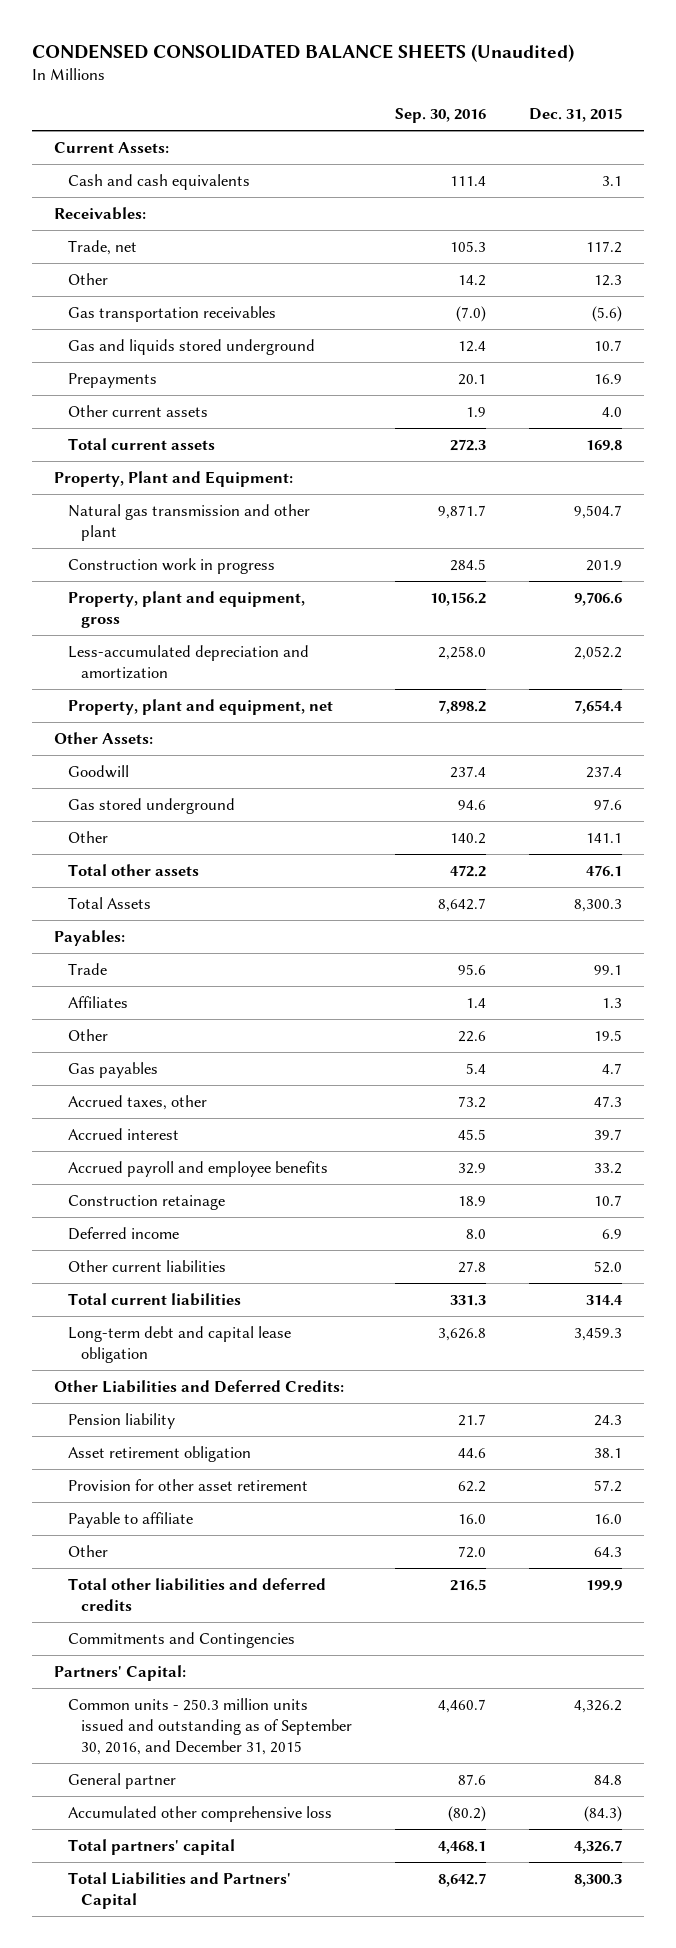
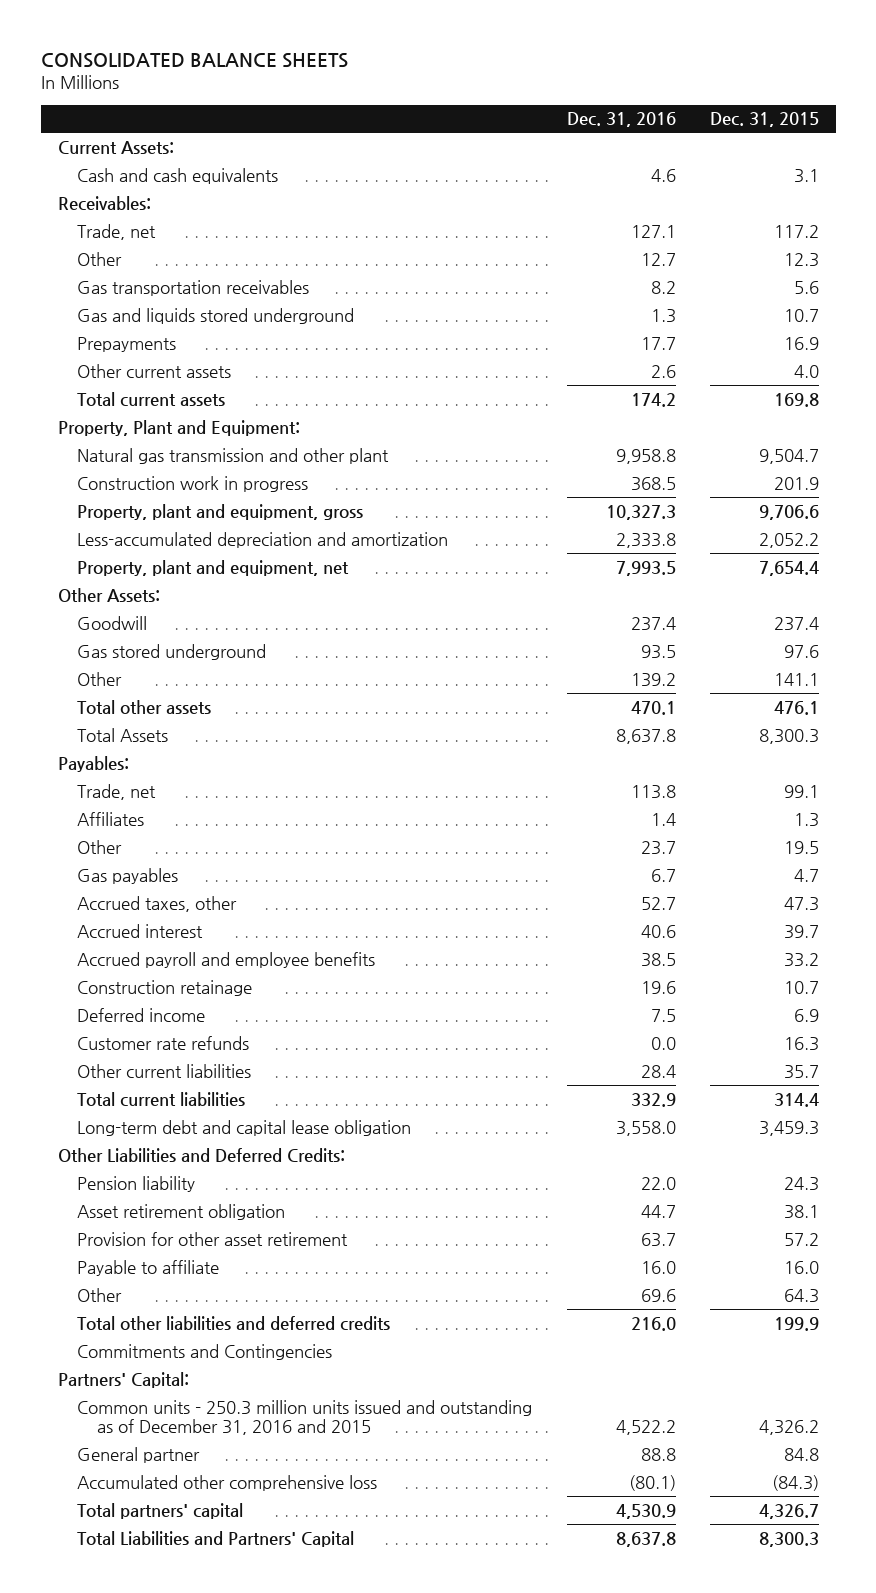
[32,43,575,62] CONDENSED CONSOLIDATED BALANCE SHEETS (Unaudited) -> [40,53,348,69] CONSOLIDATED BALANCE SHEETS
[395,107,487,123] Sep. 30, 2016 -> none
none -> [566,112,676,128] Dec. 31, 2016
[592,306,623,323] (5.6) -> [793,280,819,294] 5.6
[67,963,107,976] Trade -> [77,783,157,800] Trade, net
none -> [77,1035,250,1050] Customer rate refunds
[594,1261,623,1274] 52.0 -> [783,1064,819,1079] 35.7
[67,1698,353,1755] Common units - 250.3 million units issued and outstanding as of September 30, 2016, and December 31, 2015 -> [77,1399,533,1435] Common units - 250.3 million units issued and outstanding as of December 31, 2016 and 2015

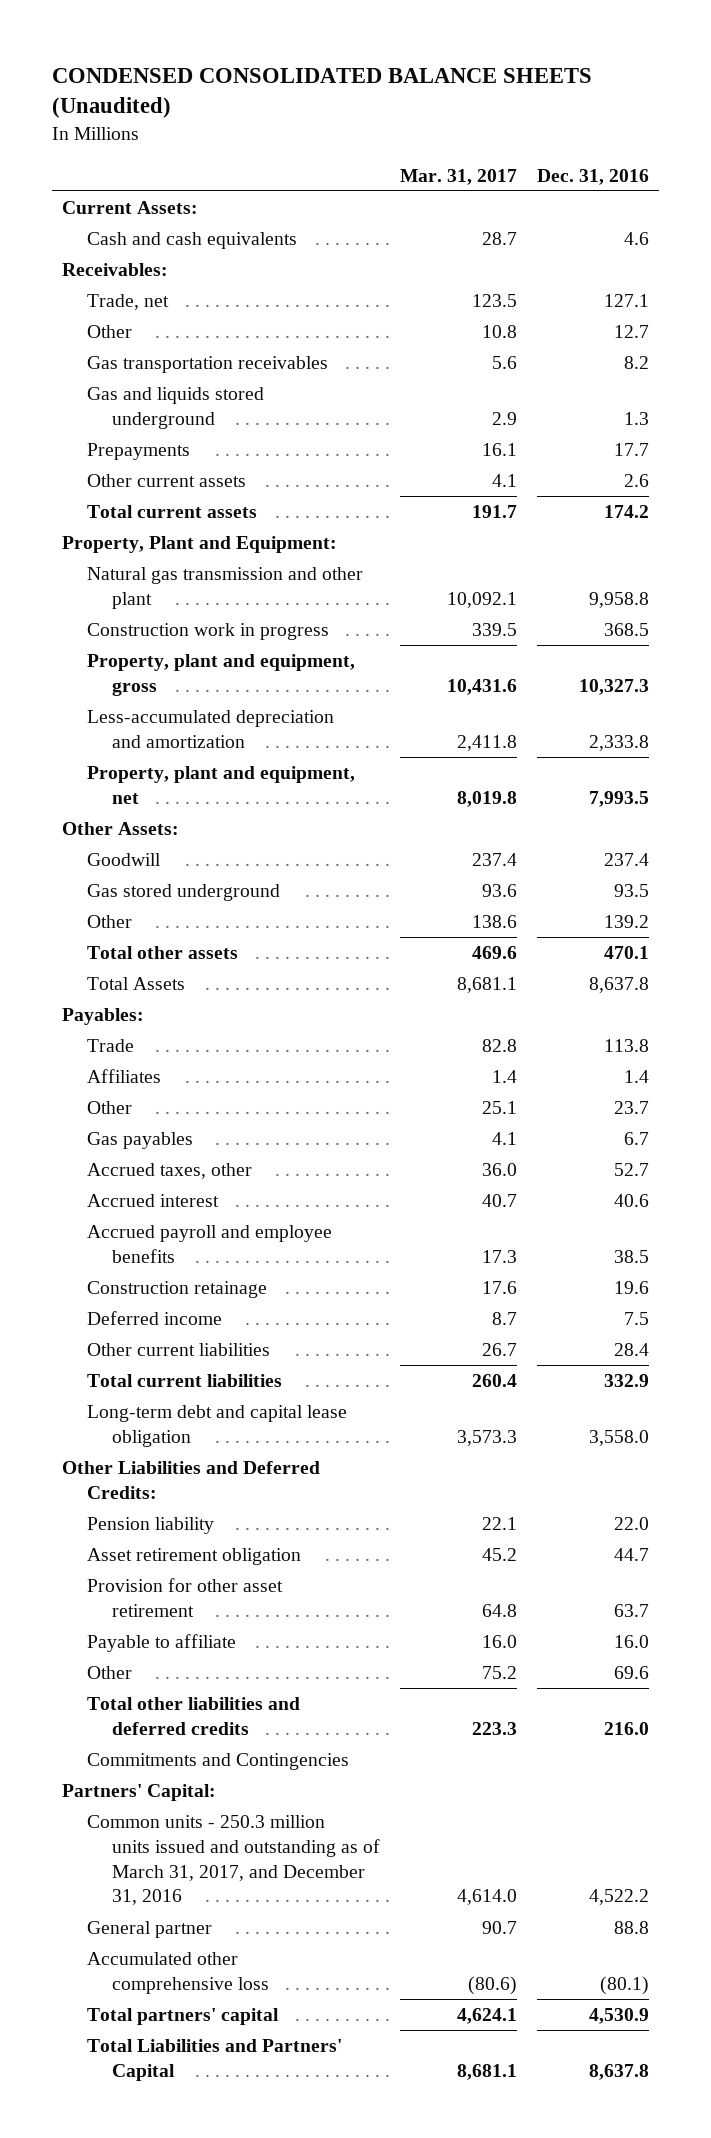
[40,53,348,69] CONSOLIDATED BALANCE SHEETS -> [51,67,592,119] CONDENSED CONSOLIDATED BALANCE SHEETS (Unaudited)
[709,112,819,128] Dec. 31, 2015 -> none
none -> [399,168,517,185] Mar. 31, 2017
[77,783,157,800] Trade, net -> [86,1039,134,1053] Trade
[77,1035,250,1050] Customer rate refunds -> none
[77,1399,533,1435] Common units - 250.3 million units issued and outstanding as of December 31, 2016 and 2015 -> [86,1815,380,1906] Common units - 250.3 million units issued and outstanding as of March 31, 2017, and December 31, 2016

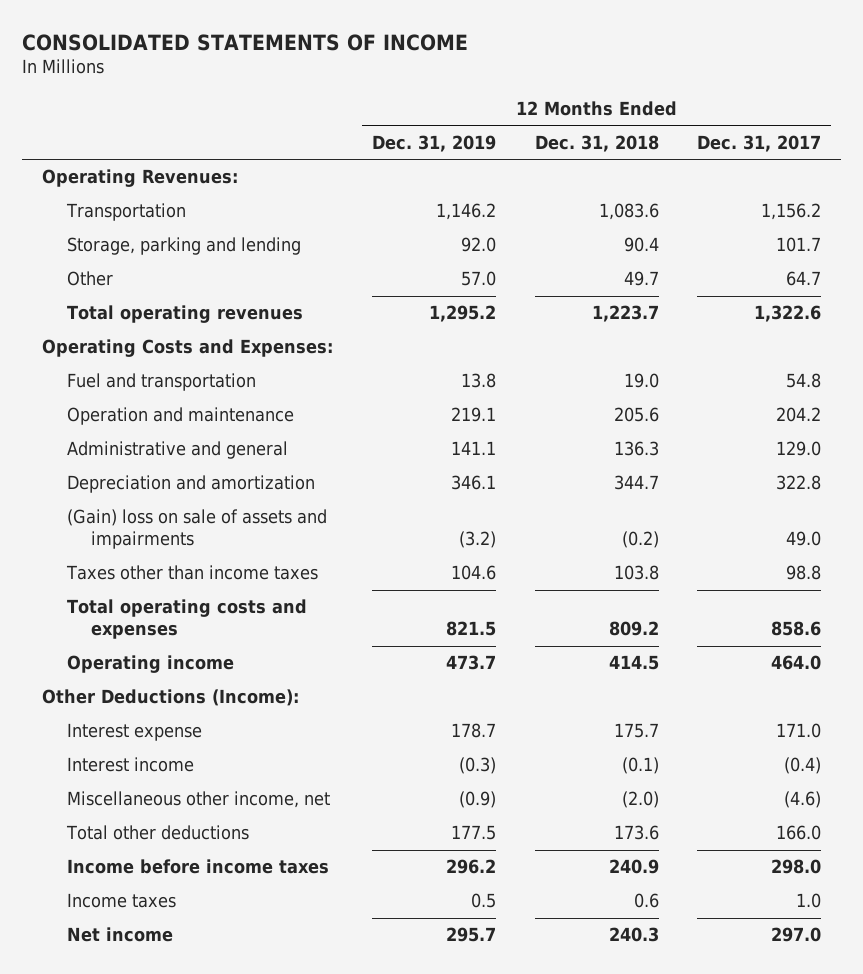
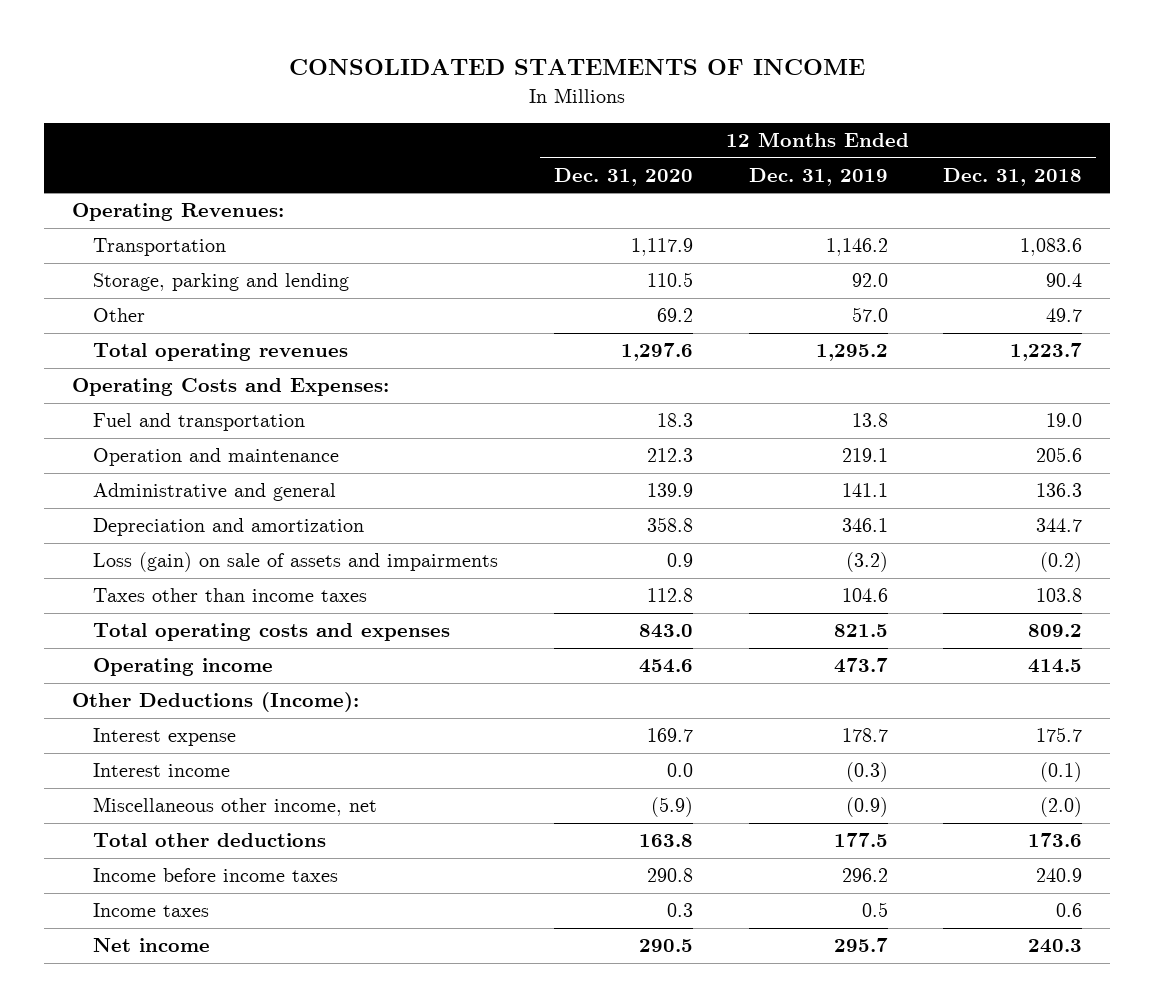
[697,134,822,152] Dec. 31, 2017 -> none
none -> [553,167,693,186] Dec. 31, 2020
[66,509,327,550] (Gain) loss on sale of assets and impairments -> [93,552,499,573] Loss (gain) on sale of assets and impairments

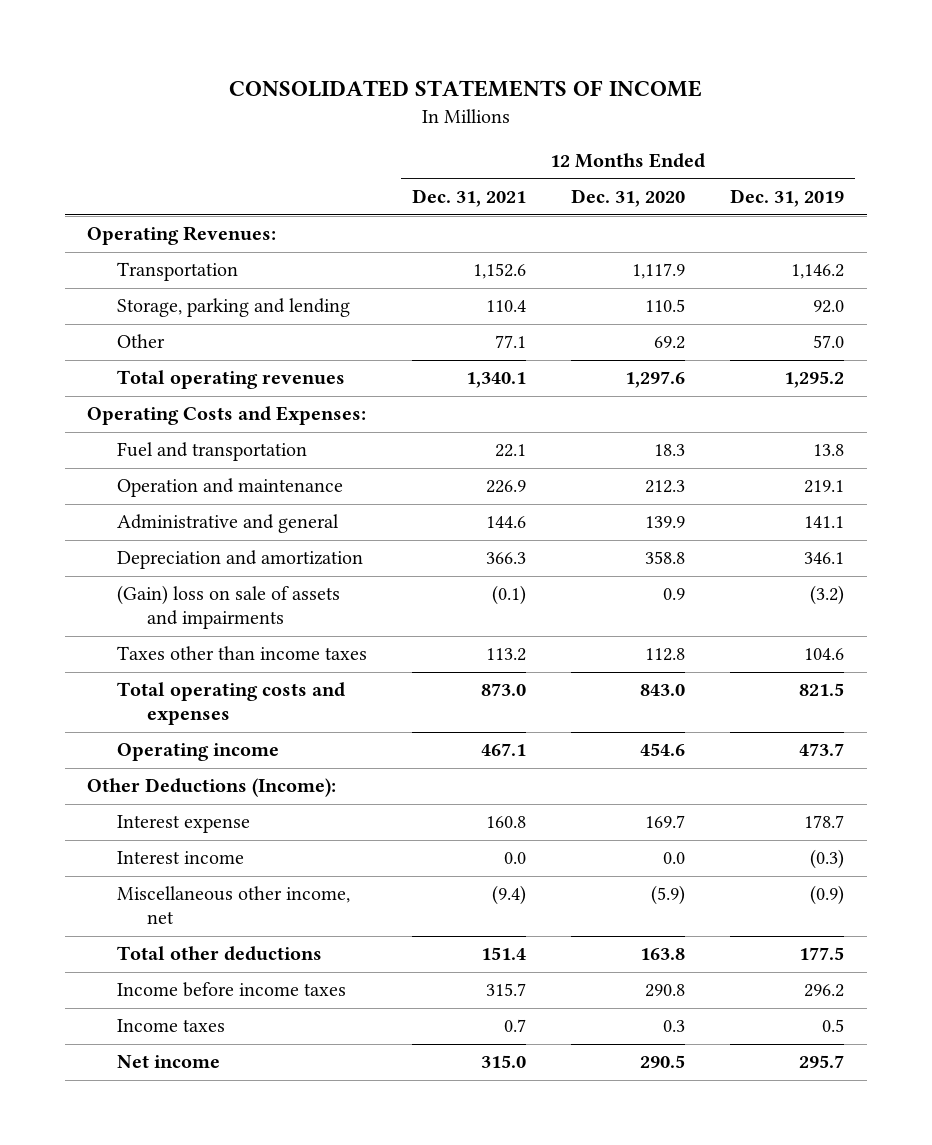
[943,167,1083,186] Dec. 31, 2018 -> none
none -> [412,189,527,208] Dec. 31, 2021
[93,552,499,573] Loss (gain) on sale of assets and impairments -> [117,585,341,630] (Gain) loss on sale of assets and impairments

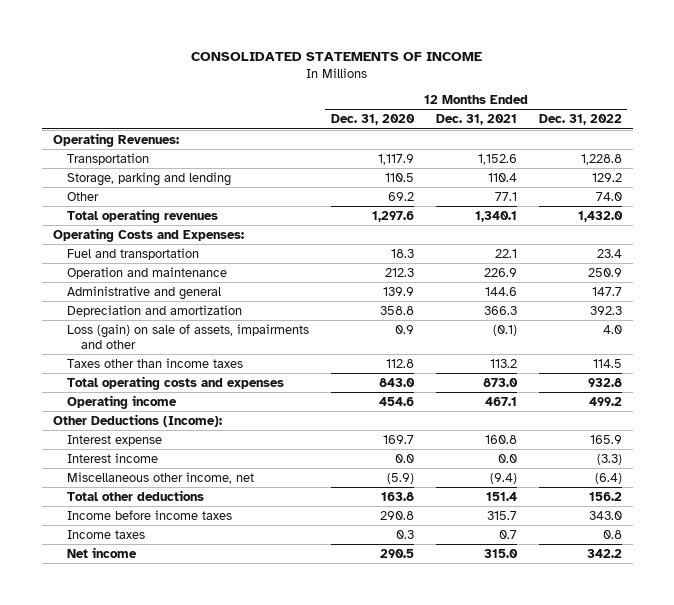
[730,189,845,208] Dec. 31, 2019 -> none
none -> [538,114,622,126] Dec. 31, 2022
[117,585,341,630] (Gain) loss on sale of assets and impairments -> [66,323,309,349] Loss (gain) on sale of assets, impairments and other

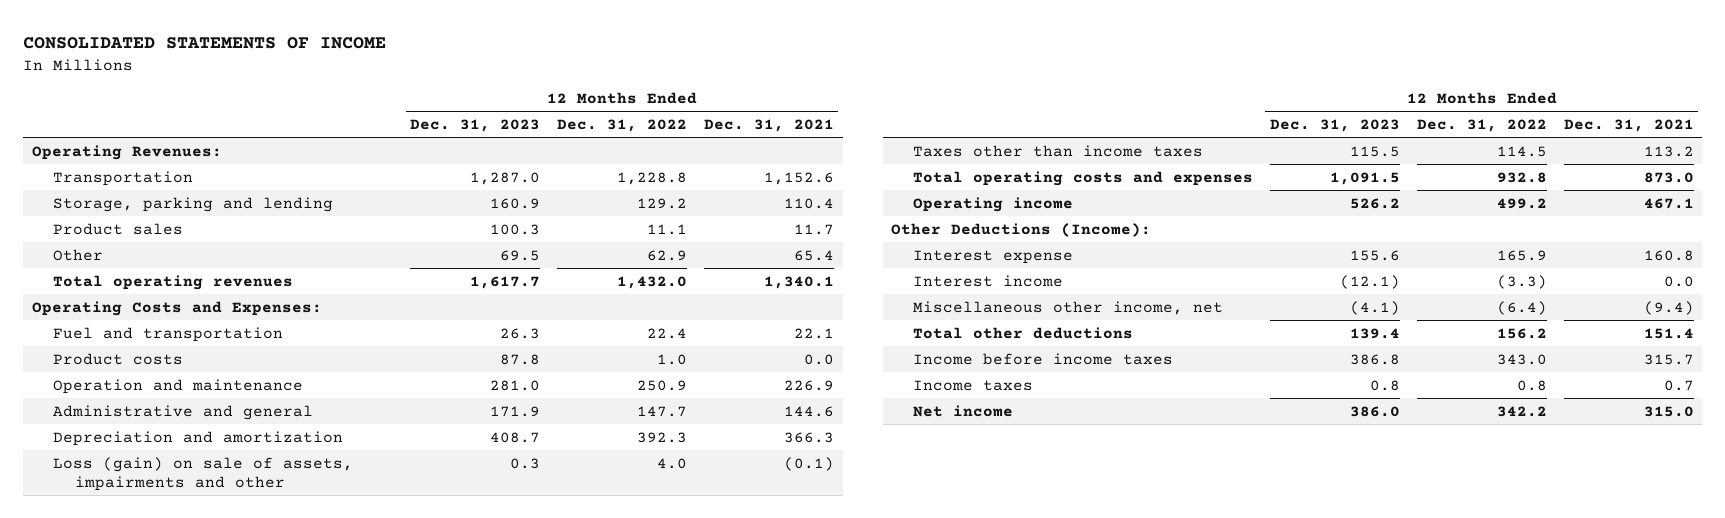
[330,114,415,126] Dec. 31, 2020 -> none
none -> [410,119,541,133] Dec. 31, 2023
none -> [53,222,184,235] Product sales
[494,191,517,201] 77.1 -> [794,249,835,261] 65.4
[595,191,622,201] 74.0 -> [647,249,688,261] 62.9
[596,248,622,258] 23.4 -> [647,327,688,339] 22.4
none -> [53,352,184,365] Product costs

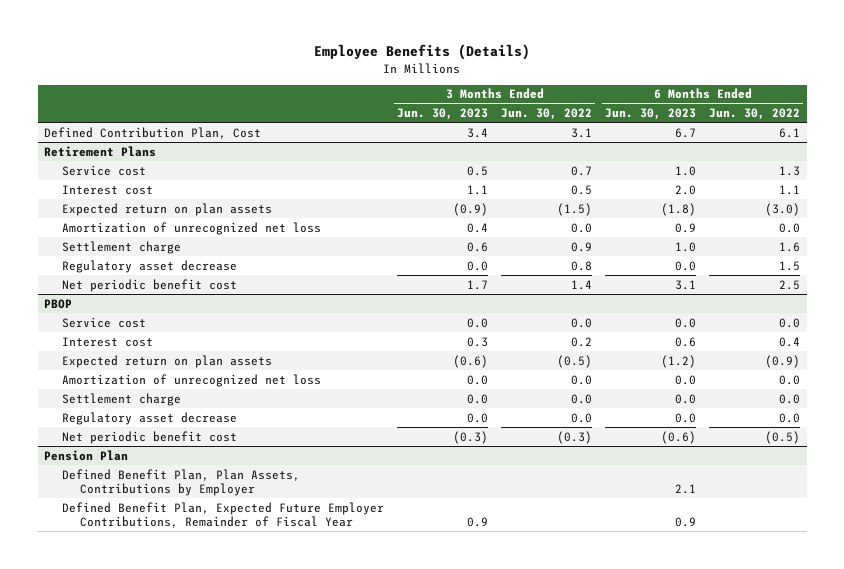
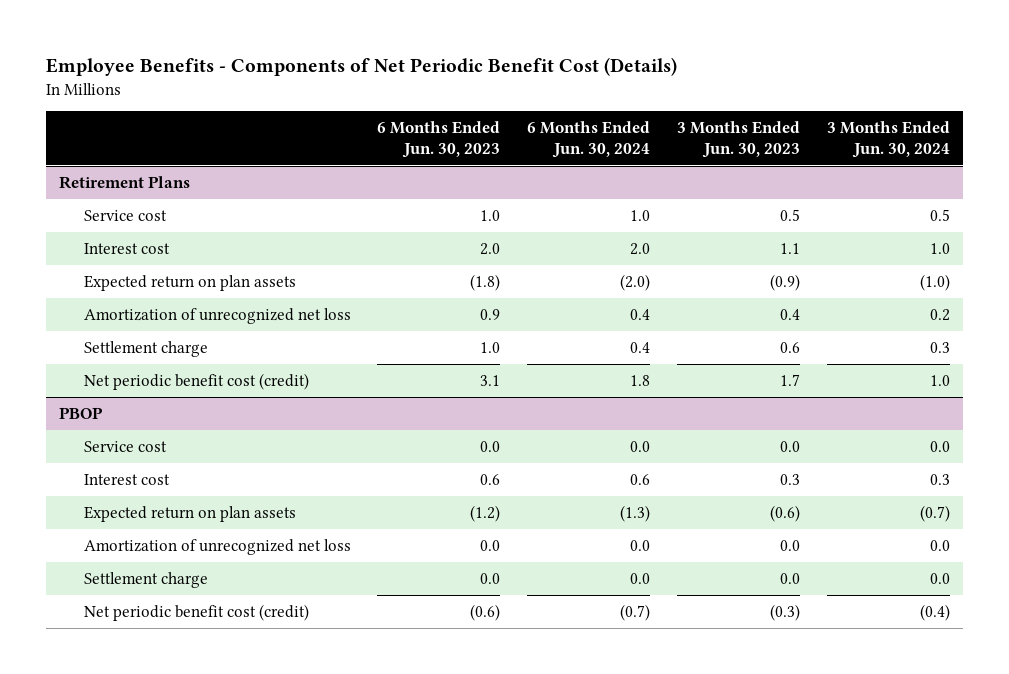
[314,44,531,61] Employee Benefits (Details) -> [45,56,677,76] Employee Benefits - Components of Net Periodic Benefit Cost (Details)
[501,108,593,121] Jun. 30, 2022 -> none
[709,108,801,121] Jun. 30, 2022 -> none
none -> [527,121,651,158] 6 Months Ended Jun. 30, 2024
none -> [826,121,950,158] 3 Months Ended Jun. 30, 2024
[44,126,262,139] Defined Contribution Plan, Cost -> none
[62,259,238,273] Regulatory asset decrease -> none
[62,278,238,292] Net periodic benefit cost -> [83,372,309,390] Net periodic benefit cost (credit)
[62,411,238,425] Regulatory asset decrease -> none
[44,449,129,461] Pension Plan -> none
[62,468,301,497] Defined Benefit Plan, Plan Assets, Contributions by Employer -> none
[62,501,385,529] Defined Benefit Plan, Expected Future Employer Contributions, Remainder of Fiscal Year -> none
[62,430,238,444] Net periodic benefit cost -> [83,603,309,621] Net periodic benefit cost (credit)

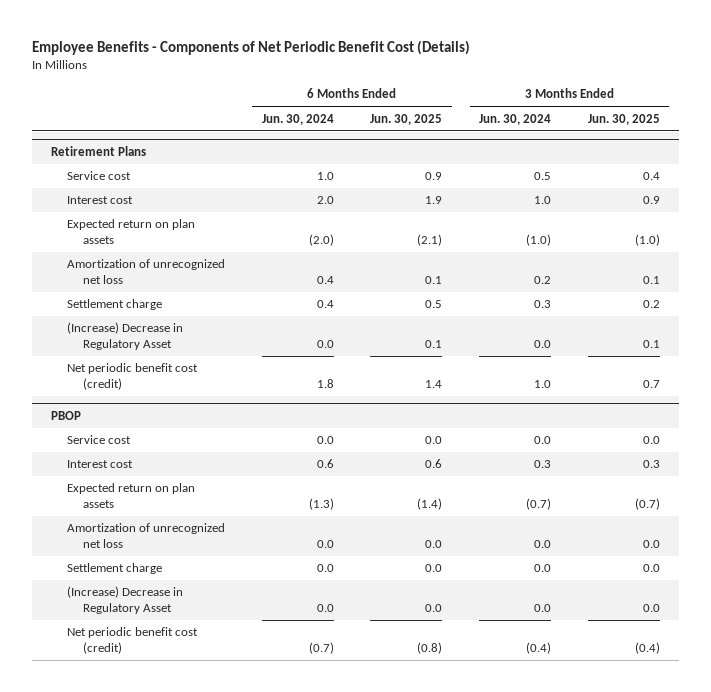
[377,121,501,158] 6 Months Ended Jun. 30, 2023 -> none
[676,121,800,158] 3 Months Ended Jun. 30, 2023 -> none
none -> [370,113,443,125] Jun. 30, 2025
none -> [588,113,661,125] Jun. 30, 2025
none -> [66,322,183,351] (Increase) Decrease in Regulatory Asset
none -> [66,586,183,615] (Increase) Decrease in Regulatory Asset

